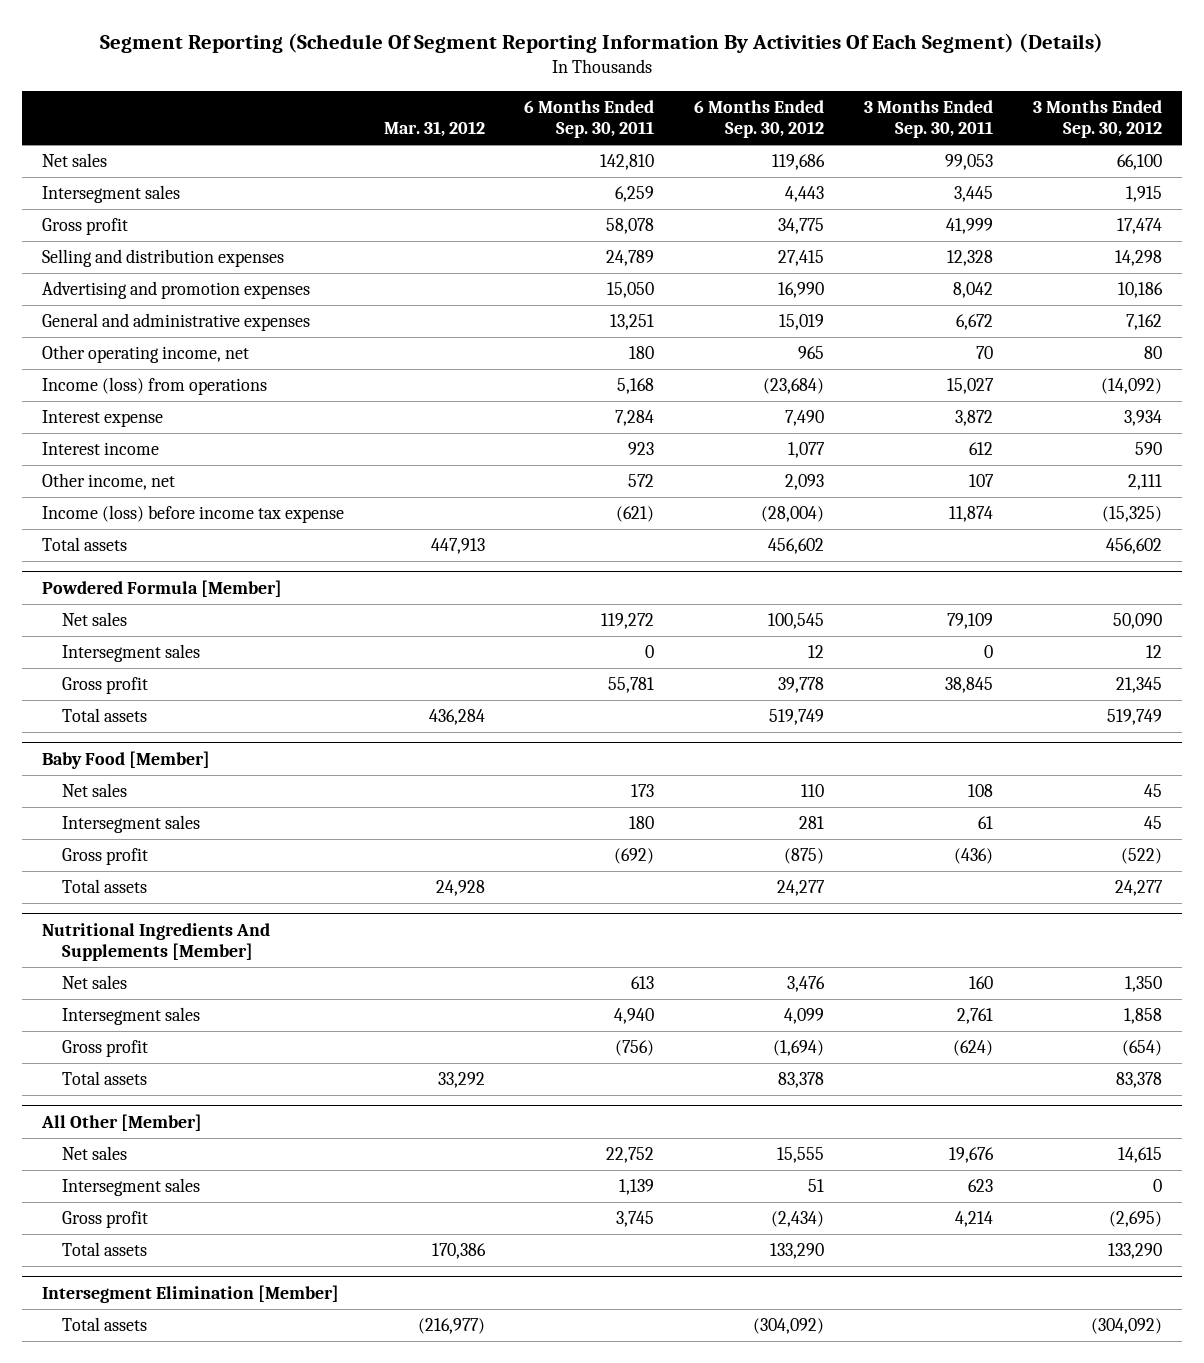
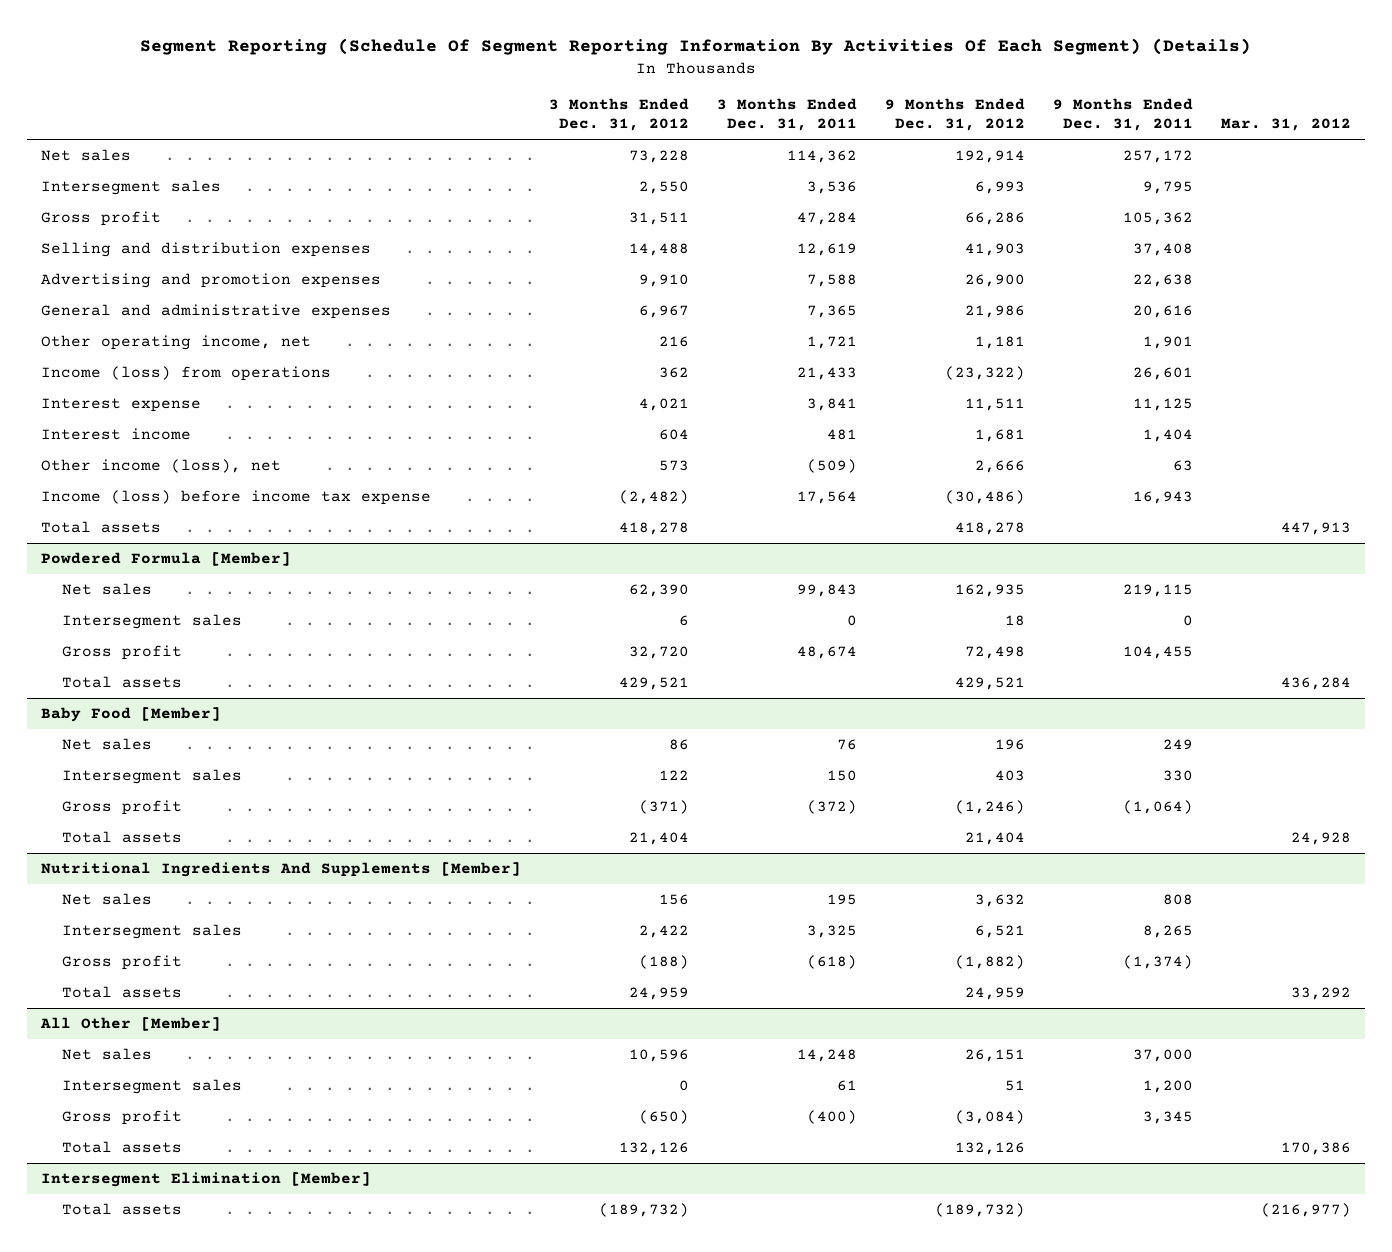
[524,99,655,138] 6 Months Ended Sep. 30, 2011 -> none
[694,99,825,138] 6 Months Ended Sep. 30, 2012 -> none
[863,99,993,138] 3 Months Ended Sep. 30, 2011 -> none
[1032,99,1162,138] 3 Months Ended Sep. 30, 2012 -> none
none -> [548,97,689,132] 3 Months Ended Dec. 31, 2012
none -> [717,97,858,132] 3 Months Ended Dec. 31, 2011
none -> [885,97,1026,132] 9 Months Ended Dec. 31, 2012
none -> [1053,97,1194,132] 9 Months Ended Dec. 31, 2011
[41,473,175,491] Other income, net -> [40,459,281,474] Other income (loss), net

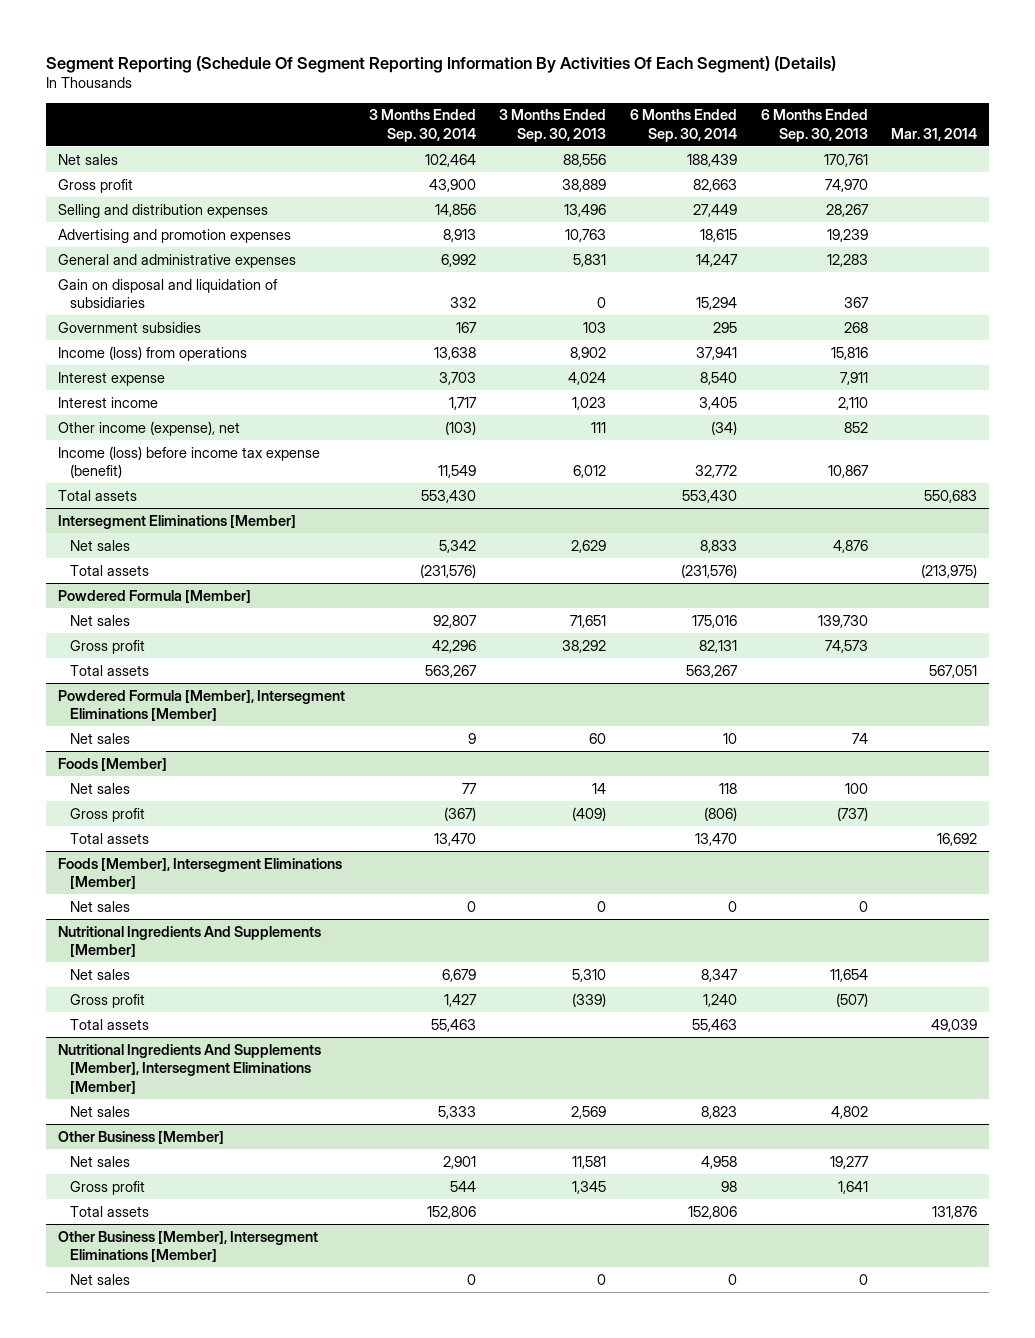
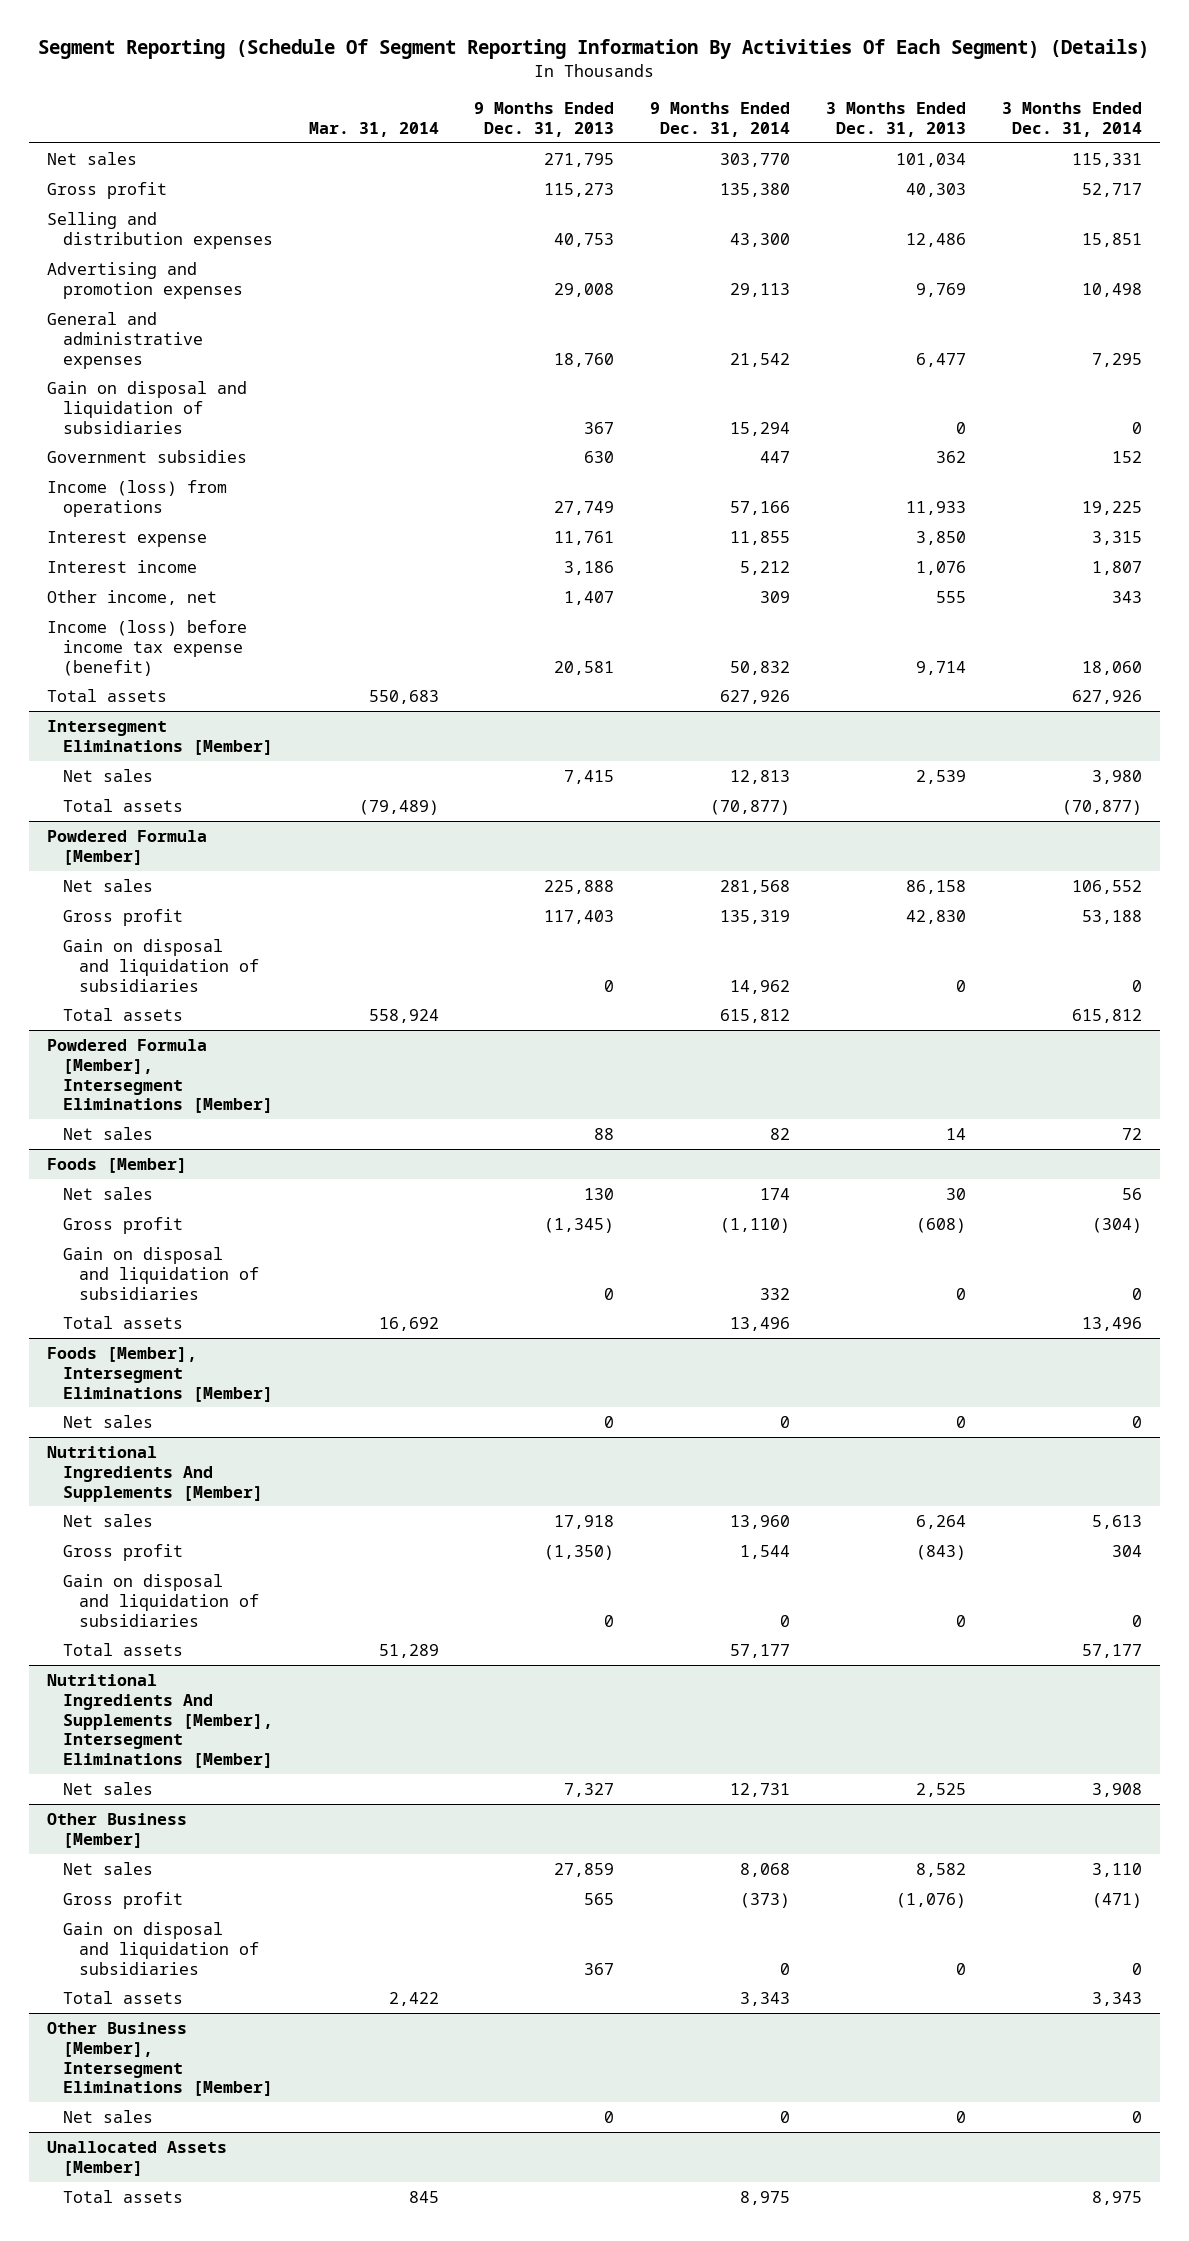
[368,109,476,142] 3 Months Ended Sep. 30, 2014 -> none
[499,109,607,142] 3 Months Ended Sep. 30, 2013 -> none
[629,109,737,142] 6 Months Ended Sep. 30, 2014 -> none
[760,109,868,142] 6 Months Ended Sep. 30, 2013 -> none
none -> [474,101,615,137] 9 Months Ended Dec. 31, 2013
none -> [650,101,791,137] 9 Months Ended Dec. 31, 2014
none -> [826,101,967,137] 3 Months Ended Dec. 31, 2013
none -> [1002,101,1143,137] 3 Months Ended Dec. 31, 2014
[58,420,241,436] Other income (expense), net -> [46,589,217,605] Other income, net
[921,563,978,578] (213,975) -> [358,799,439,815] (79,489)
none -> [62,938,259,992] Gain on disposal and liquidation of subsidiaries
[929,664,978,678] 567,051 -> [368,1008,439,1023] 558,924
none -> [62,1246,259,1300] Gain on disposal and liquidation of subsidiaries
none -> [62,1573,259,1627] Gain on disposal and liquidation of subsidiaries
[931,1018,978,1032] 49,039 -> [378,1643,439,1658] 51,289
none -> [62,1921,259,1975] Gain on disposal and liquidation of subsidiaries
[932,1205,978,1219] 131,876 -> [388,1991,439,2006] 2,422
none -> [46,2140,227,2176] Unallocated Assets [Member]
none -> [62,2189,183,2203] Total assets

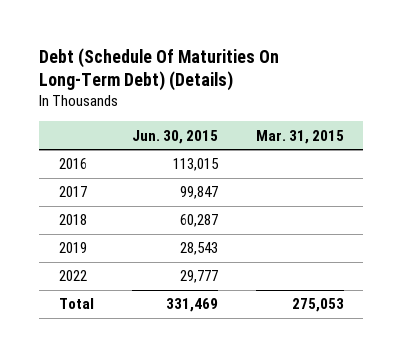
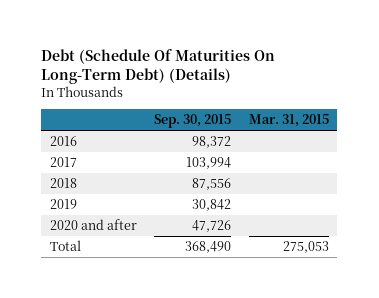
[131,129,218,144] Jun. 30, 2015 -> none
none -> [154,114,232,129] Sep. 30, 2015
[58,270,87,282] 2022 -> [50,219,138,231] 2020 and after

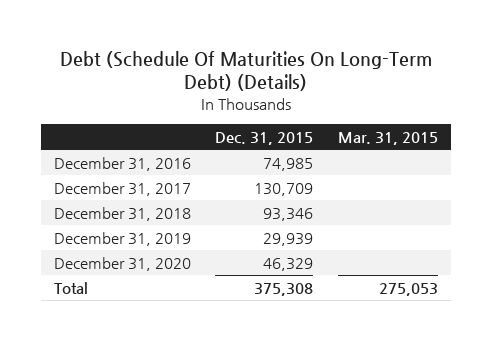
[154,114,232,129] Sep. 30, 2015 -> none
none -> [215,131,314,145] Dec. 31, 2015
[50,136,78,147] 2016 -> none
none -> [53,156,191,171] December 31, 2016
[50,157,78,168] 2017 -> [53,181,191,196] December 31, 2017
[50,178,78,189] 2018 -> [53,206,191,221] December 31, 2018
[50,199,78,210] 2019 -> [53,231,191,246] December 31, 2019
[50,219,138,231] 2020 and after -> [53,256,191,271] December 31, 2020

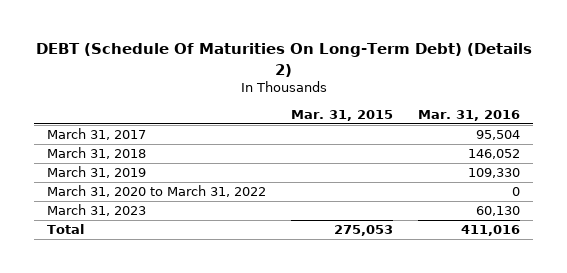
[59,50,432,92] Debt (Schedule Of Maturities On Long-Term Debt) (Details) -> [35,43,532,77] DEBT (Schedule Of Maturities On Long-Term Debt) (Details 2)
[215,131,314,145] Dec. 31, 2015 -> none
none -> [418,110,521,122] Mar. 31, 2016
[53,231,191,246] December 31, 2019 -> none
[53,256,191,271] December 31, 2020 -> none
[53,156,191,171] December 31, 2016 -> [47,128,147,141] March 31, 2017
[53,181,191,196] December 31, 2017 -> [47,147,147,160] March 31, 2018
[53,206,191,221] December 31, 2018 -> [47,166,147,179] March 31, 2019
none -> [47,185,267,198] March 31, 2020 to March 31, 2022
none -> [47,204,147,217] March 31, 2023

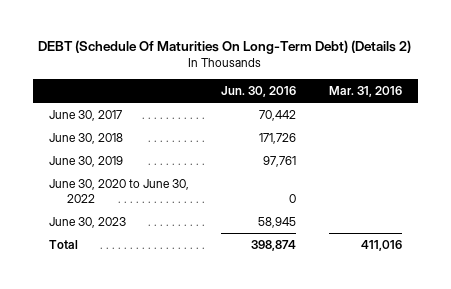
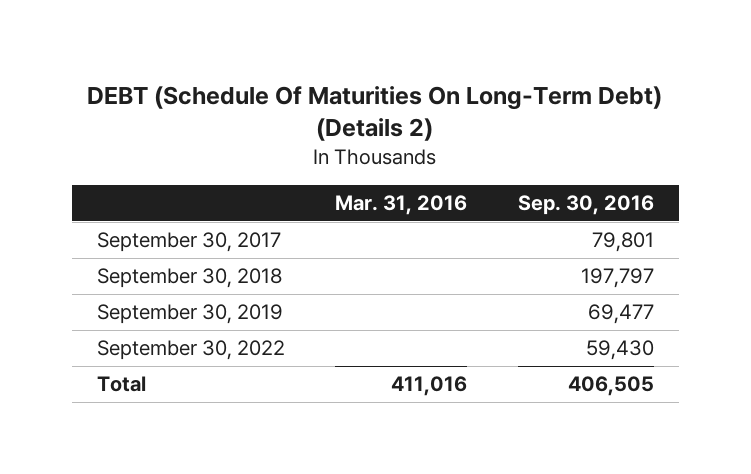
[221,86,297,98] Jun. 30, 2016 -> none
none -> [517,195,654,216] Sep. 30, 2016
[49,178,190,203] June 30, 2020 to June 30, 2022 -> none
[49,216,127,228] June 30, 2023 -> none
[49,109,123,121] June 30, 2017 -> [96,232,281,253] September 30, 2017
[49,132,124,144] June 30, 2018 -> [96,268,282,289] September 30, 2018
[49,155,124,167] June 30, 2019 -> [96,304,283,325] September 30, 2019
none -> [96,340,285,361] September 30, 2022

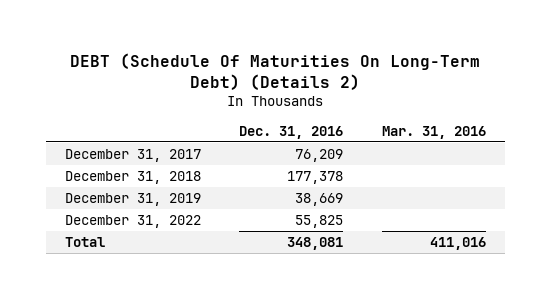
[517,195,654,216] Sep. 30, 2016 -> none
none -> [239,125,344,139] Dec. 31, 2016
[96,232,281,253] September 30, 2017 -> [64,148,201,162] December 31, 2017
[96,268,282,289] September 30, 2018 -> [64,170,201,184] December 31, 2018
[96,304,283,325] September 30, 2019 -> [64,192,201,206] December 31, 2019
[96,340,285,361] September 30, 2022 -> [64,214,201,228] December 31, 2022

